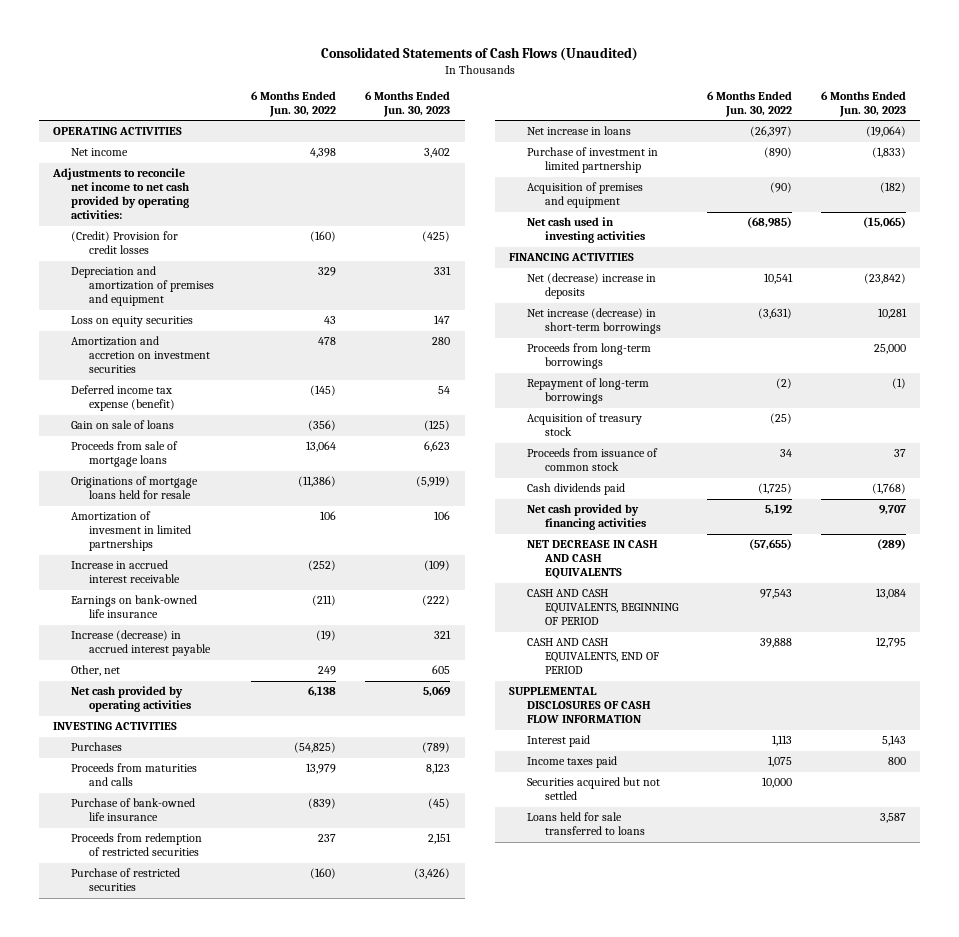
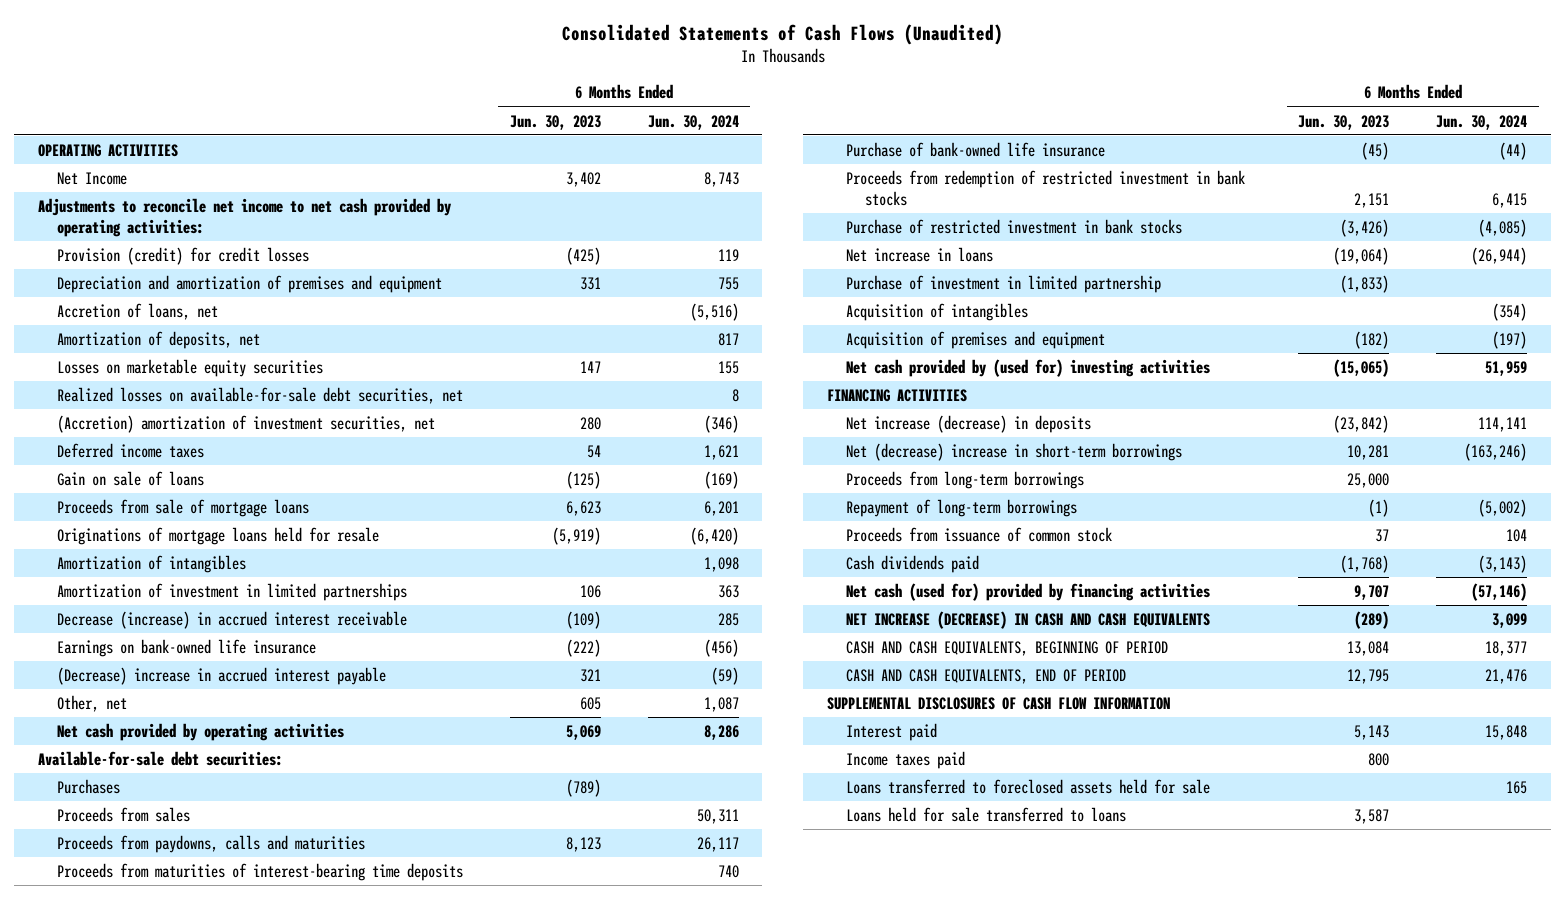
[251,91,337,118] 6 Months Ended Jun. 30, 2022 -> none
none -> [647,114,739,130] Jun. 30, 2024
[71,148,129,157] Net income -> [56,171,127,185] Net Income
[71,231,179,255] (Credit) Provision for credit losses -> [56,246,309,265] Provision (credit) for credit losses
none -> [56,302,218,320] Accretion of loans, net
none -> [56,330,260,349] Amortization of deposits, net
[71,316,194,328] Loss on equity securities -> [56,358,323,377] Losses on marketable equity securities
none -> [56,386,463,404] Realized losses on available-for-sale debt securities, net
[71,336,211,374] Amortization and accretion on investment securities -> [56,414,435,433] (Accretion) amortization of investment securities, net
[71,385,176,412] Deferred income tax expense (benefit) -> [56,442,204,458] Deferred income taxes
none -> [56,554,246,573] Amortization of intangibles
[71,511,192,552] Amortization of invesment in limited partnerships -> [56,582,407,601] Amortization of investment in limited partnerships
[71,560,181,584] Increase in accrued interest receivable -> [56,610,407,629] Decrease (increase) in accrued interest receivable
[71,630,212,657] Increase (decrease) in accrued interest payable -> [56,666,386,685] (Decrease) increase in accrued interest payable
[53,722,178,731] INVESTING ACTIVITIES -> none
none -> [37,750,283,766] Available-for-sale debt securities:
none -> [56,806,190,822] Proceeds from sales
[71,763,198,787] Proceeds from maturities and calls -> [56,834,365,853] Proceeds from paydowns, calls and maturities
none -> [56,862,463,881] Proceeds from maturities of interest-bearing time deposits
[71,833,203,857] Proceeds from redemption of restricted securities -> [845,169,1245,206] Proceeds from redemption of restricted investment in bank stocks
[71,868,181,892] Purchase of restricted securities -> [845,218,1182,234] Purchase of restricted investment in bank stocks
none -> [845,302,1028,321] Acquisition of intangibles
[526,217,645,244] Net cash used in investing activities -> [845,358,1210,377] Net cash provided by (used for) investing activities
[526,273,656,300] Net (decrease) increase in deposits -> [845,414,1091,433] Net increase (decrease) in deposits
[526,308,661,335] Net increase (decrease) in short-term borrowings -> [845,442,1182,461] Net (decrease) increase in short-term borrowings
[526,413,642,437] Acquisition of treasury stock -> none
[526,504,646,531] Net cash provided by financing activities -> [845,582,1210,601] Net cash (used for) provided by financing activities
[526,540,658,580] NET DECREASE IN CASH AND CASH EQUIVALENTS -> [845,610,1210,629] NET INCREASE (DECREASE) IN CASH AND CASH EQUIVALENTS
[526,777,660,801] Securities acquired but not settled -> none
none -> [845,778,1210,794] Loans transferred to foreclosed assets held for sale

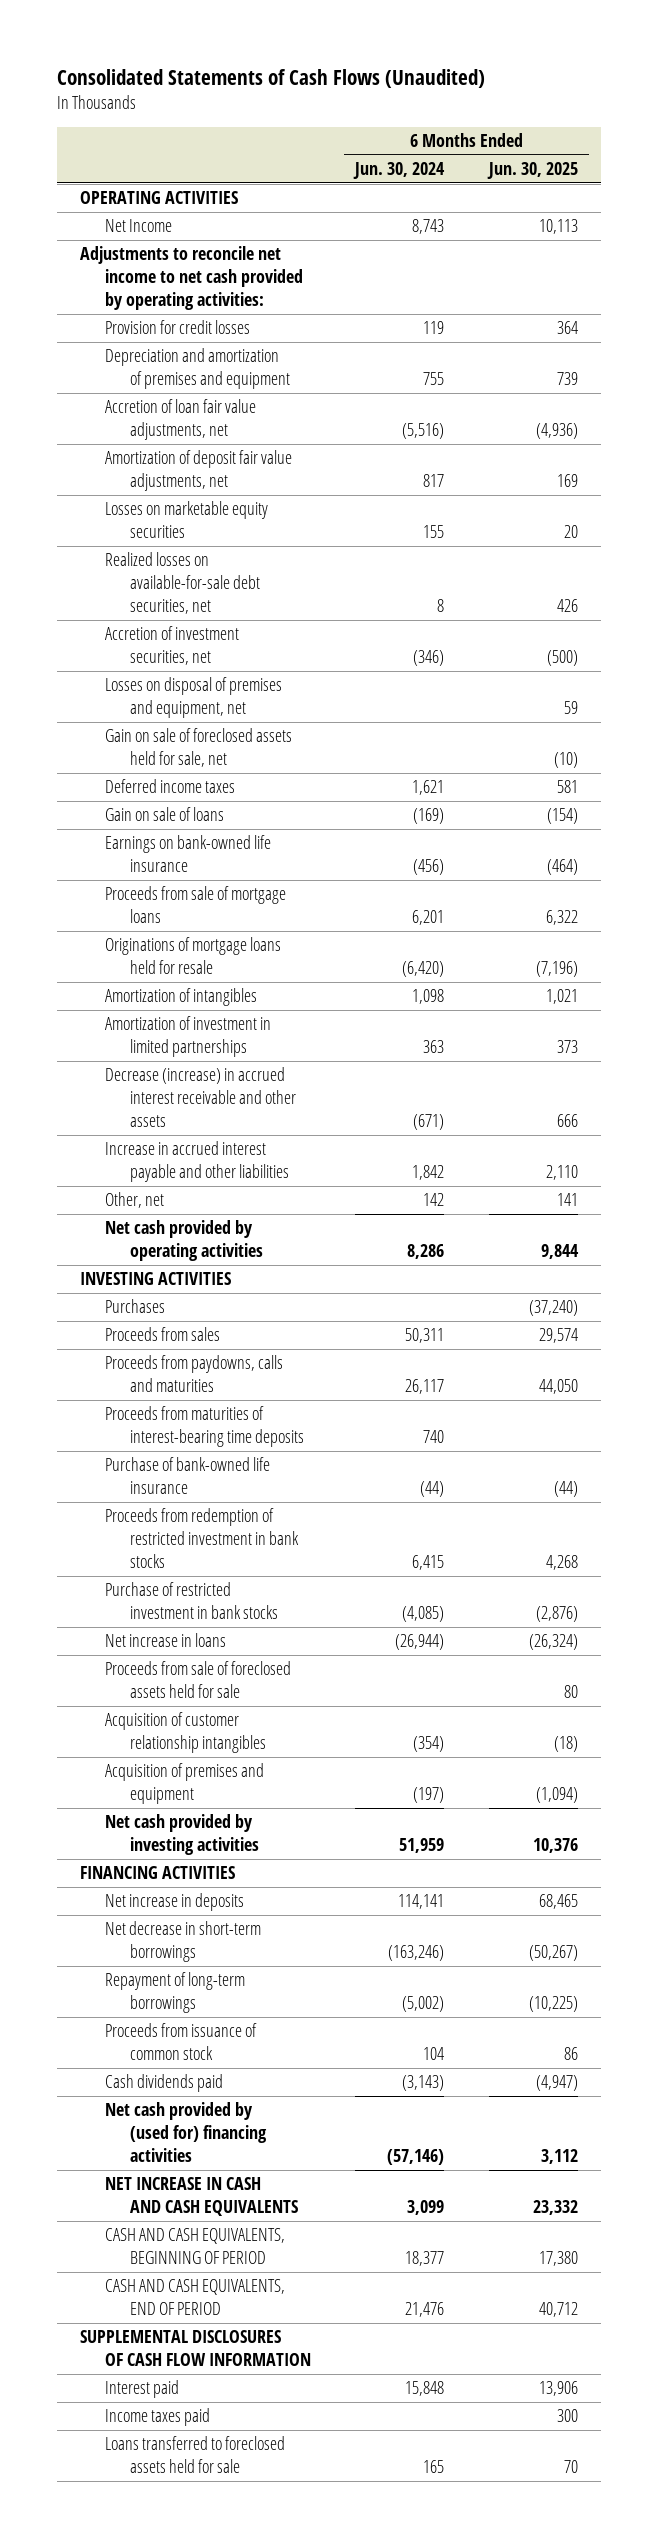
[509,114,601,130] Jun. 30, 2023 -> none
none -> [487,161,579,179] Jun. 30, 2025
[56,246,309,265] Provision (credit) for credit losses -> [104,320,250,335] Provision for credit losses
[56,302,218,320] Accretion of loans, net -> [104,399,256,441] Accretion of loan fair value adjustments, net
[56,330,260,349] Amortization of deposits, net -> [104,450,292,492] Amortization of deposit fair value adjustments, net
[56,414,435,433] (Accretion) amortization of investment securities, net -> [104,626,239,666] Accretion of investment securities, net
none -> [104,677,282,719] Losses on disposal of premises and equipment, net
none -> [104,728,292,768] Gain on sale of foreclosed assets held for sale, net
[56,638,316,657] Earnings on bank-owned life insurance -> [104,835,271,873] Earnings on bank-owned life insurance
[56,610,407,629] Decrease (increase) in accrued interest receivable -> [104,1067,296,1128] Decrease (increase) in accrued interest receivable and other assets
[717,612,739,626] 285 -> [413,1114,445,1131] (671)
[56,666,386,685] (Decrease) increase in accrued interest payable -> [104,1141,289,1183] Increase in accrued interest payable and other liabilities
[710,666,739,685] (59) -> [412,1165,445,1181] 1,842
[703,696,739,712] 1,087 -> [423,1193,445,1207] 142
[37,750,283,766] Available-for-sale debt securities: -> none
none -> [79,1272,231,1286] INVESTING ACTIVITIES
[845,274,1161,293] Purchase of investment in limited partnership -> none
none -> [104,1661,291,1699] Proceeds from sale of foreclosed assets held for sale
[845,302,1028,321] Acquisition of intangibles -> [104,1712,266,1754] Acquisition of customer relationship intangibles
[845,358,1210,377] Net cash provided by (used for) investing activities -> [104,1814,259,1856] Net cash provided by investing activities
[845,470,1084,489] Proceeds from long-term borrowings -> none
[845,414,1091,433] Net increase (decrease) in deposits -> [104,1893,244,1912] Net increase in deposits
[845,442,1182,461] Net (decrease) increase in short-term borrowings -> [104,1921,261,1963] Net decrease in short-term borrowings
[845,582,1210,601] Net cash (used for) provided by financing activities -> [104,2102,267,2163] Net cash provided by (used for) financing activities
[845,610,1210,629] NET INCREASE (DECREASE) IN CASH AND CASH EQUIVALENTS -> [104,2177,298,2217] NET INCREASE IN CASH AND CASH EQUIVALENTS
[845,806,1126,822] Loans held for sale transferred to loans -> none

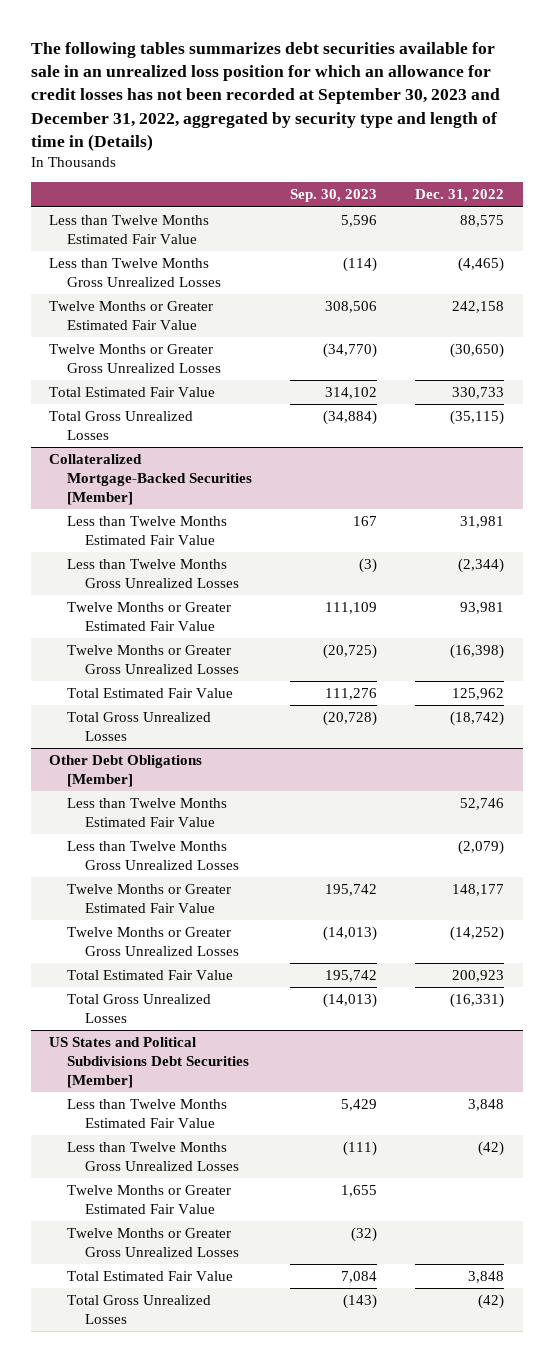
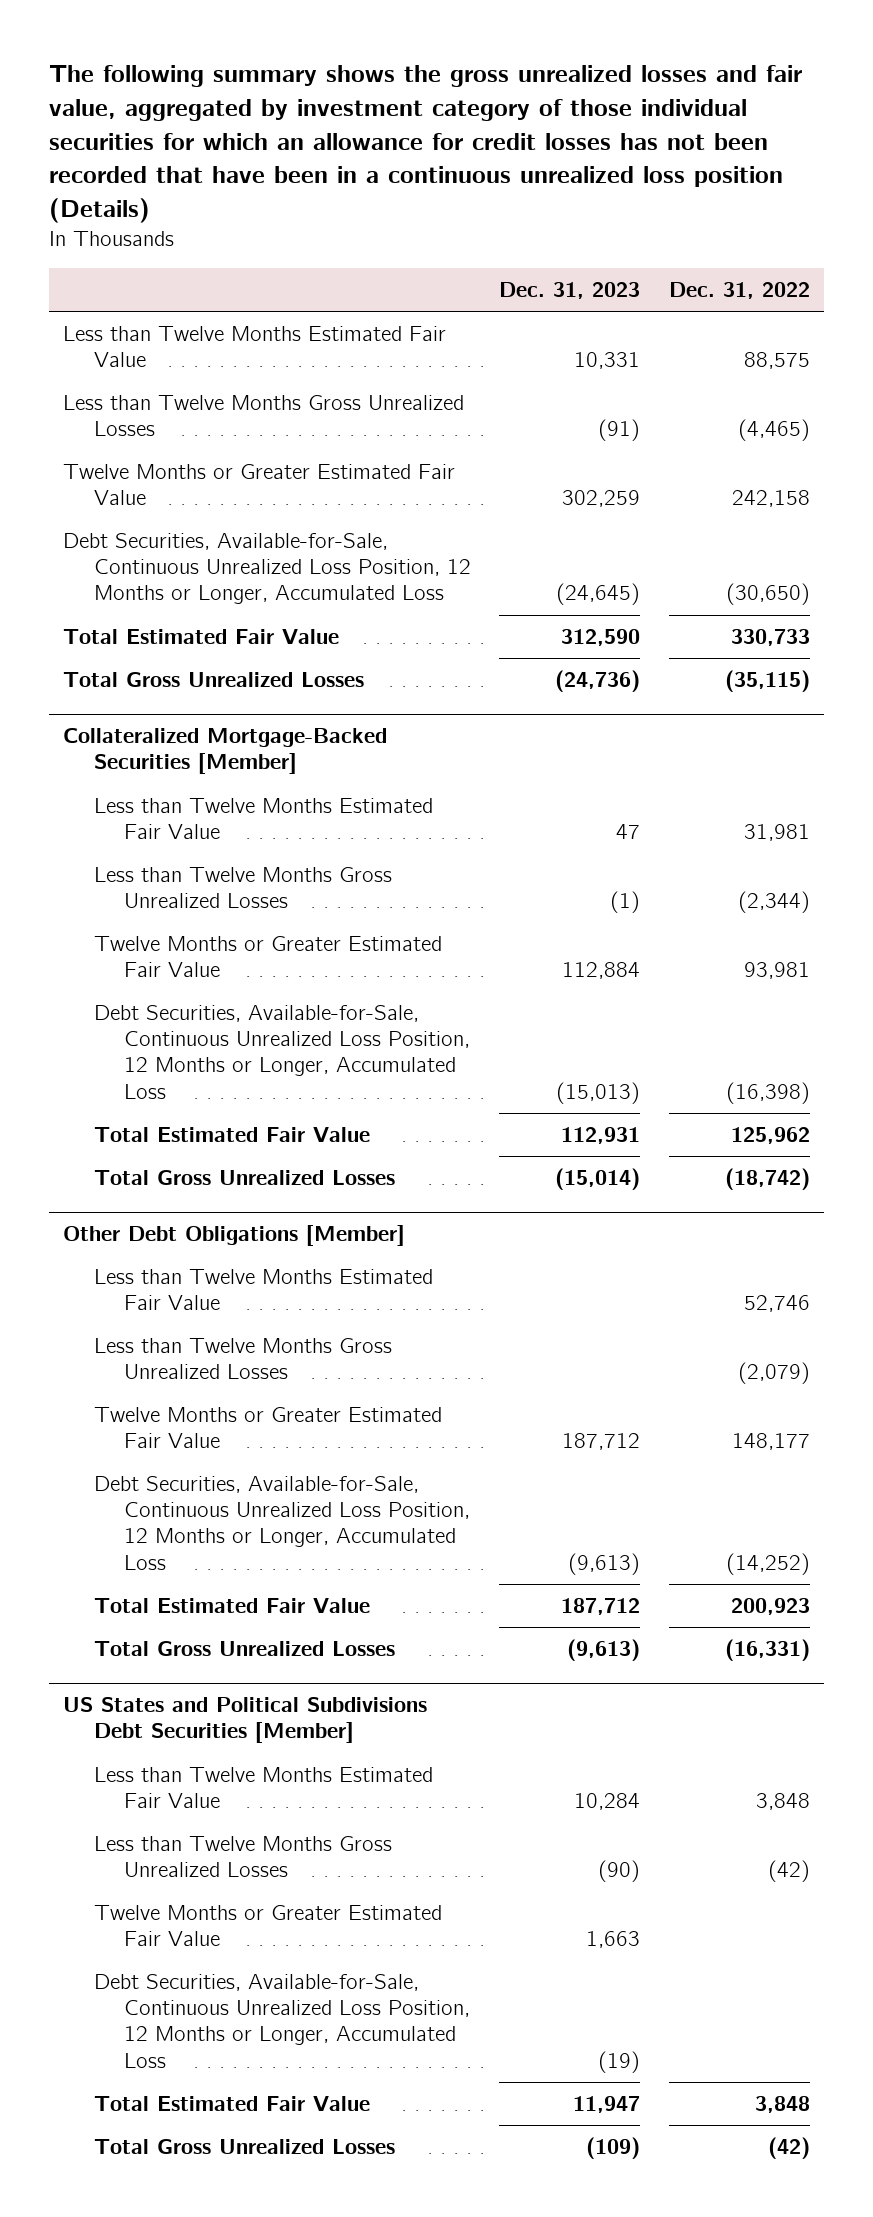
[30,41,500,152] The following tables summarizes debt securities available for sale in an unrealized loss position for which an allowance for credit losses has not been recorded at September 30, 2023 and December 31, 2022, aggregated by security type and length of time in (Details) -> [48,65,802,224] The following summary shows the gross unrealized losses and fair value, aggregated by investment category of those individual securities for which an allowance for credit losses has not been recorded that have been in a continuous unrealized loss position (Details)
[290,189,378,203] Sep. 30, 2023 -> none
none -> [499,281,641,299] Dec. 31, 2023
[49,344,222,373] Twelve Months or Greater Gross Unrealized Losses -> [63,533,471,605] Debt Securities, Available-for-Sale, Continuous Unrealized Loss Position, 12 Months or Longer, Accumulated Loss
[67,645,240,674] Twelve Months or Greater Gross Unrealized Losses -> [93,1005,471,1099] Debt Securities, Available-for-Sale, Continuous Unrealized Loss Position, 12 Months or Longer, Accumulated Loss
[67,927,240,956] Twelve Months or Greater Gross Unrealized Losses -> [93,1476,471,1570] Debt Securities, Available-for-Sale, Continuous Unrealized Loss Position, 12 Months or Longer, Accumulated Loss
[67,1228,240,1257] Twelve Months or Greater Gross Unrealized Losses -> [93,1974,471,2068] Debt Securities, Available-for-Sale, Continuous Unrealized Loss Position, 12 Months or Longer, Accumulated Loss

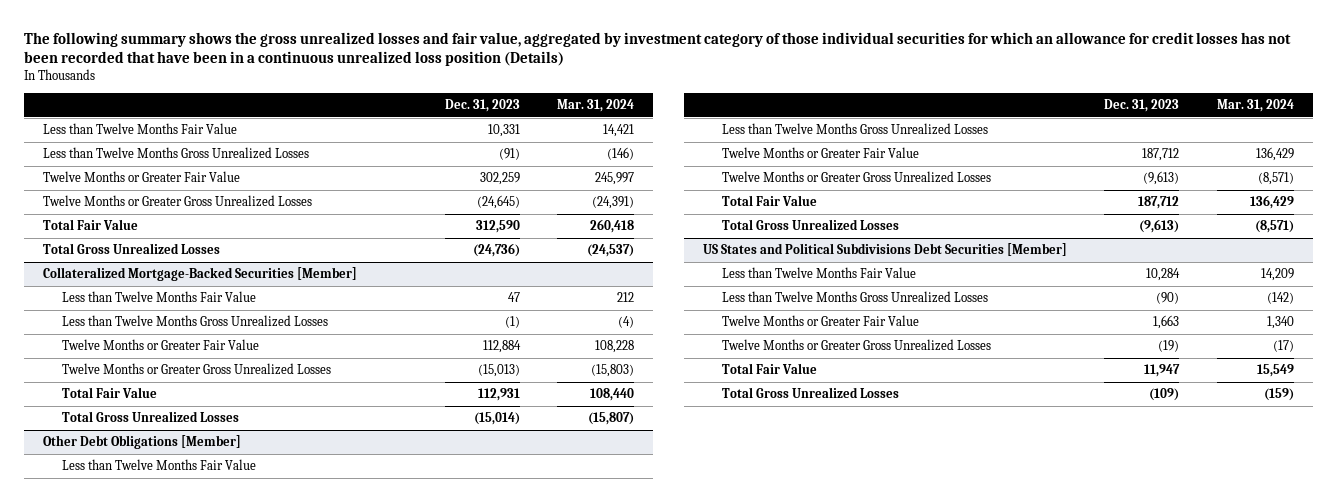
[668,281,810,299] Dec. 31, 2022 -> none
none -> [557,98,635,112] Mar. 31, 2024
[63,326,447,368] Less than Twelve Months Estimated Fair Value -> [43,123,238,135] Less than Twelve Months Fair Value
[63,464,456,506] Twelve Months or Greater Estimated Fair Value -> [43,171,241,183] Twelve Months or Greater Fair Value
[63,533,471,605] Debt Securities, Available-for-Sale, Continuous Unrealized Loss Position, 12 Months or Longer, Accumulated Loss -> [43,195,313,208] Twelve Months or Greater Gross Unrealized Losses
[63,629,340,645] Total Estimated Fair Value -> [43,219,139,231] Total Fair Value
[93,798,433,840] Less than Twelve Months Estimated Fair Value -> [62,291,257,303] Less than Twelve Months Fair Value
[93,936,442,978] Twelve Months or Greater Estimated Fair Value -> [62,339,260,351] Twelve Months or Greater Fair Value
[93,1005,471,1099] Debt Securities, Available-for-Sale, Continuous Unrealized Loss Position, 12 Months or Longer, Accumulated Loss -> [62,363,332,376] Twelve Months or Greater Gross Unrealized Losses
[93,1127,370,1143] Total Estimated Fair Value -> [62,387,158,399] Total Fair Value
[93,1269,433,1311] Less than Twelve Months Estimated Fair Value -> [62,459,257,471] Less than Twelve Months Fair Value
[93,1407,442,1449] Twelve Months or Greater Estimated Fair Value -> [722,147,920,159] Twelve Months or Greater Fair Value
[93,1476,471,1570] Debt Securities, Available-for-Sale, Continuous Unrealized Loss Position, 12 Months or Longer, Accumulated Loss -> [722,171,992,184] Twelve Months or Greater Gross Unrealized Losses
[93,1598,370,1614] Total Estimated Fair Value -> [722,195,818,207] Total Fair Value
[93,1767,433,1809] Less than Twelve Months Estimated Fair Value -> [722,267,917,279] Less than Twelve Months Fair Value
[93,1905,442,1947] Twelve Months or Greater Estimated Fair Value -> [722,315,920,327] Twelve Months or Greater Fair Value
[93,1974,471,2068] Debt Securities, Available-for-Sale, Continuous Unrealized Loss Position, 12 Months or Longer, Accumulated Loss -> [722,339,992,352] Twelve Months or Greater Gross Unrealized Losses
[93,2096,370,2112] Total Estimated Fair Value -> [722,363,818,375] Total Fair Value

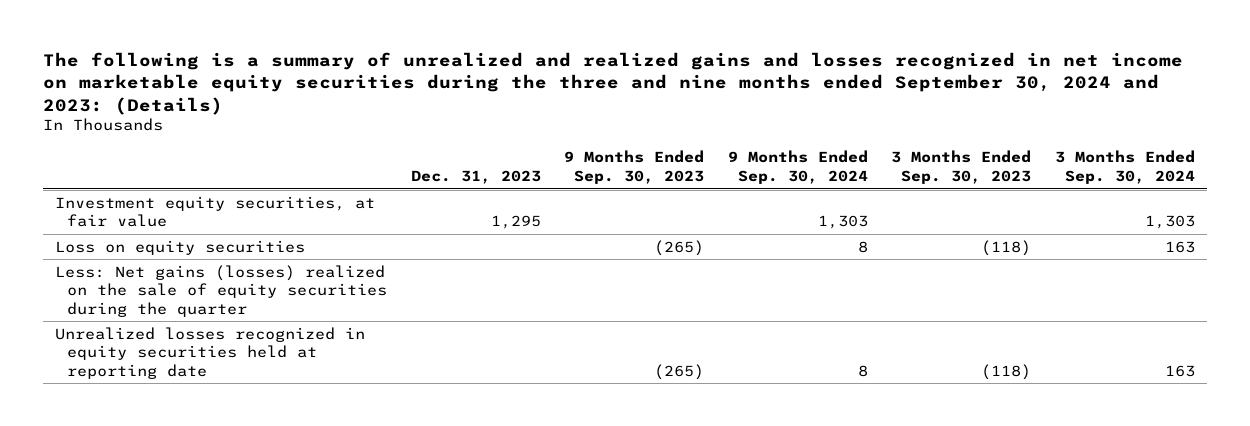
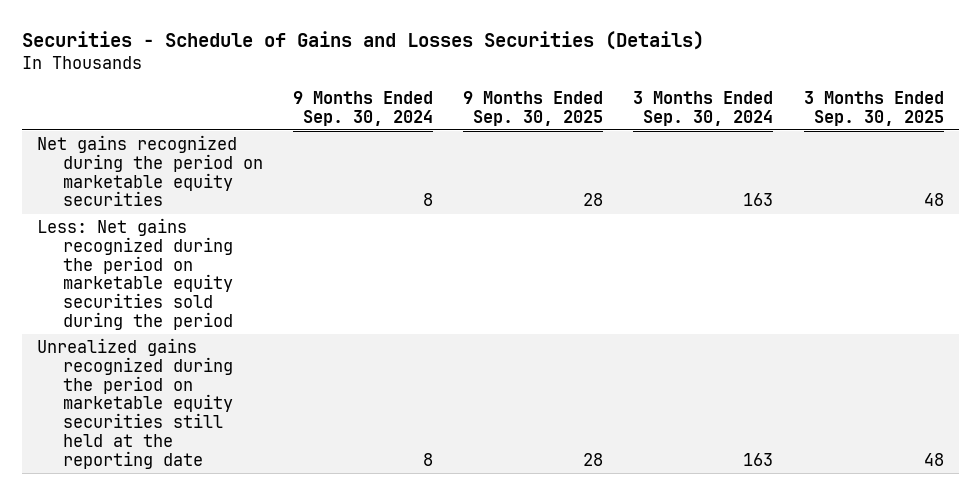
[43,51,1184,115] The following is a summary of unrealized and realized gains and losses recognized in net income on marketable equity securities during the three and nine months ended September 30, 2024 and 2023: (Details) -> [21,30,704,50] Securities - Schedule of Gains and Losses Securities (Details)
[410,170,541,185] Dec. 31, 2023 -> none
[564,150,705,185] 9 Months Ended Sep. 30, 2023 -> none
[891,150,1032,185] 3 Months Ended Sep. 30, 2023 -> none
none -> [463,91,604,126] 9 Months Ended Sep. 30, 2025
none -> [803,91,944,126] 3 Months Ended Sep. 30, 2025
[55,195,376,228] Investment equity securities, at fair value -> none
[55,239,306,255] Loss on equity securities -> [36,134,263,207] Net gains recognized during the period on marketable equity securities
[55,264,388,317] Less: Net gains (losses) realized on the sale of equity securities during the quarter -> [36,217,233,331] Less: Net gains recognized during the period on marketable equity securities sold during the period
[55,326,366,379] Unrealized losses recognized in equity securities held at reporting date -> [36,337,233,469] Unrealized gains recognized during the period on marketable equity securities still held at the reporting date

